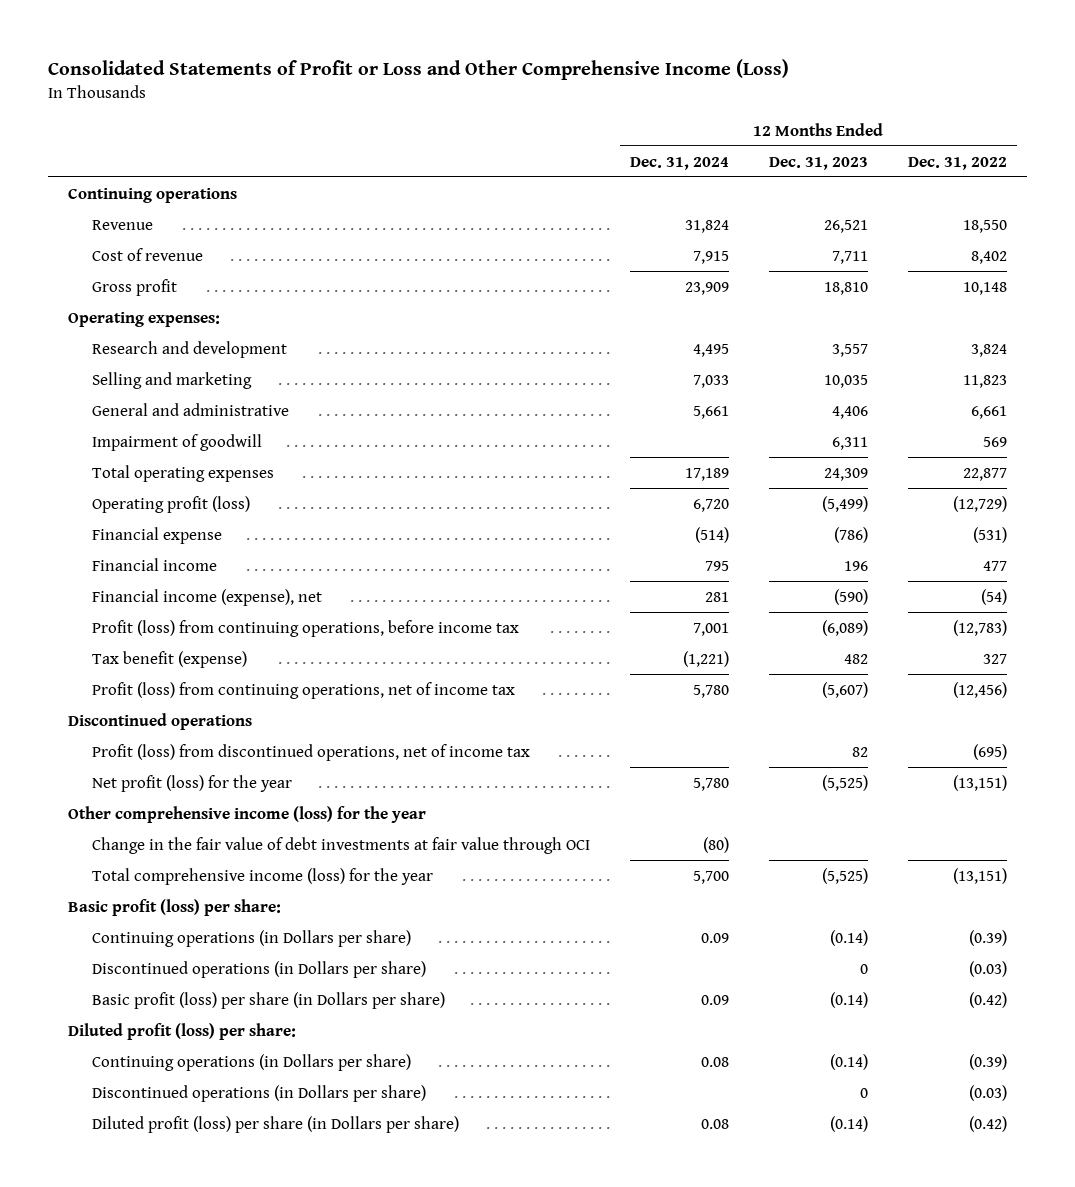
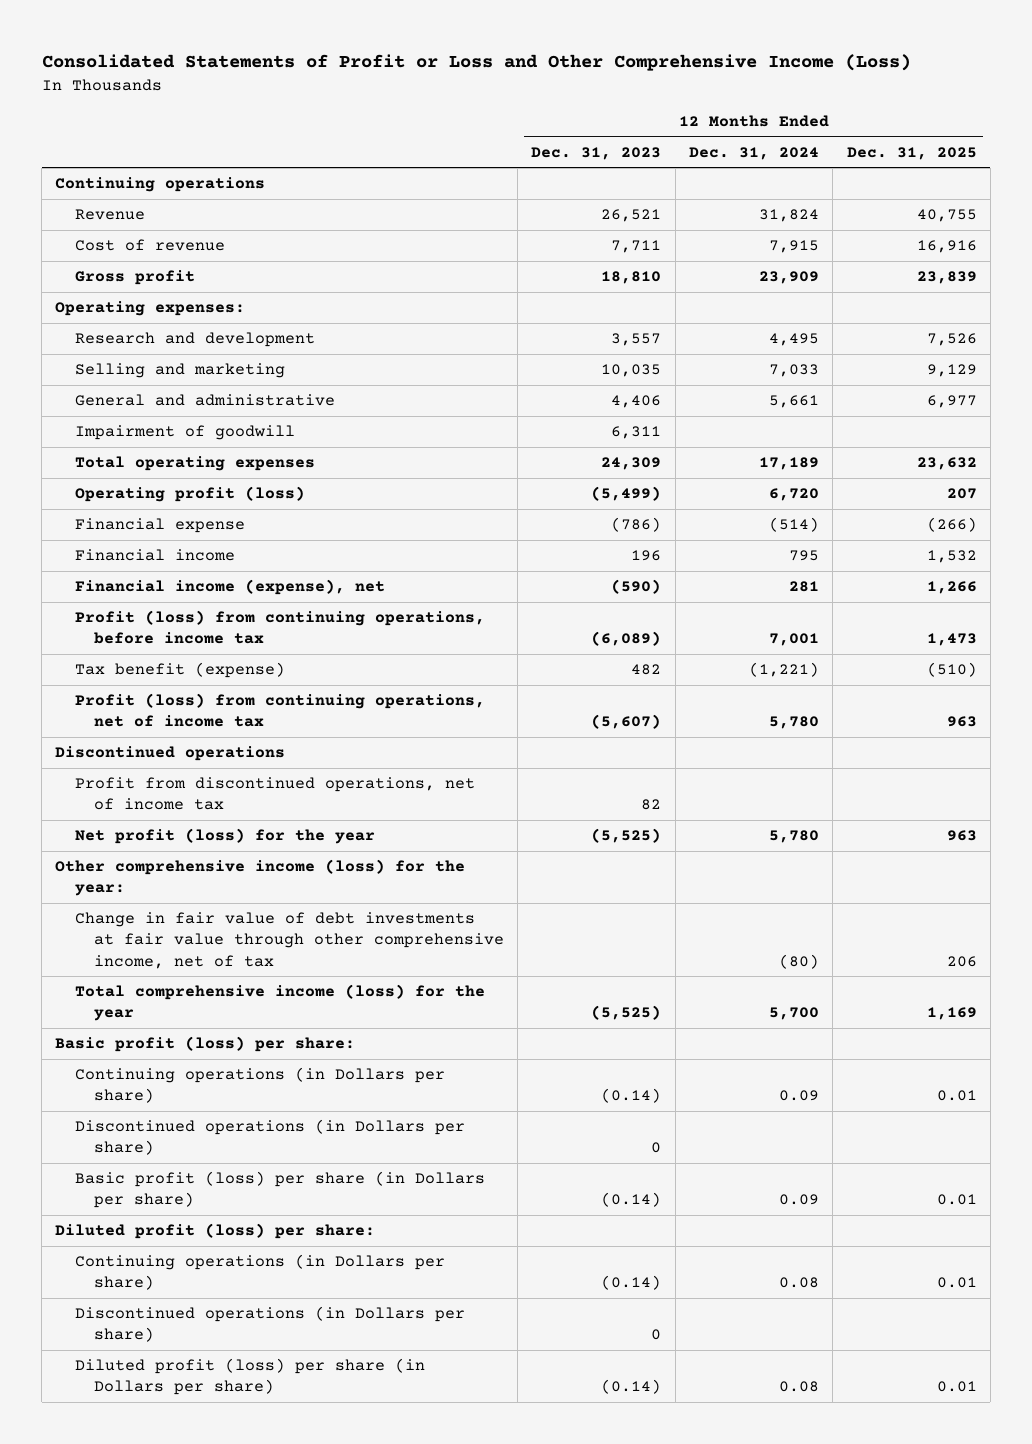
[907,156,1007,170] Dec. 31, 2022 -> none
none -> [846,146,977,160] Dec. 31, 2025
[91,743,530,761] Profit (loss) from discontinued operations, net of income tax -> [74,777,475,811] Profit from discontinued operations, net of income tax
[68,805,427,823] Other comprehensive income (loss) for the year -> [55,859,466,897] Other comprehensive income (loss) for the year:
[91,836,590,854] Change in the fair value of debt investments at fair value through OCI -> [74,912,504,969] Change in fair value of debt investments at fair value through other comprehensive income, net of tax

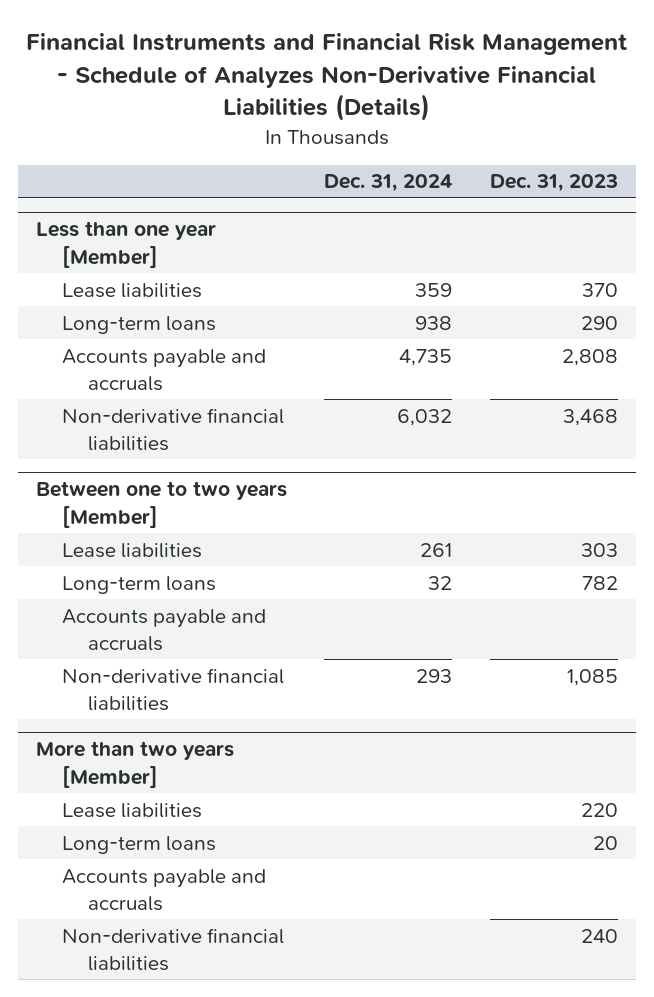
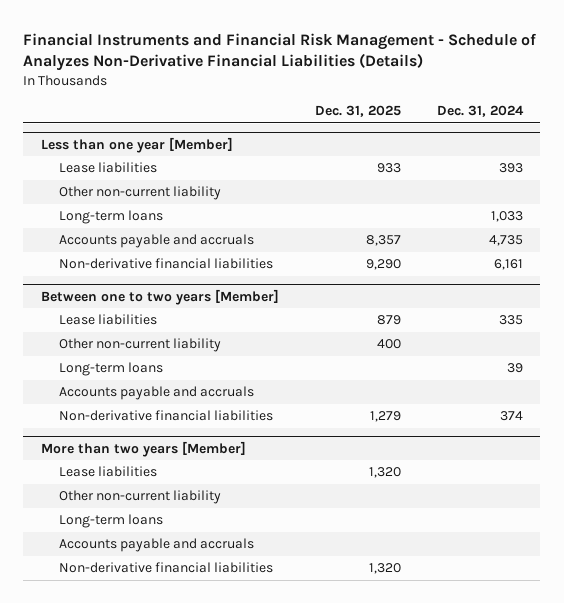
[489,174,618,193] Dec. 31, 2023 -> none
none -> [314,104,401,117] Dec. 31, 2025
[415,282,453,297] 359 -> [498,163,523,174] 393
none -> [58,186,221,201] Other non-current liability
[415,315,453,330] 938 -> [490,211,523,223] 1,033
[397,408,453,426] 6,032 -> [493,259,523,271] 6,161
[420,542,453,557] 261 -> [498,315,523,326] 335
none -> [58,338,221,353] Other non-current liability
[428,575,453,590] 32 -> [506,363,523,374] 39
[416,668,453,683] 293 -> [499,411,523,422] 374
none -> [58,490,221,505] Other non-current liability

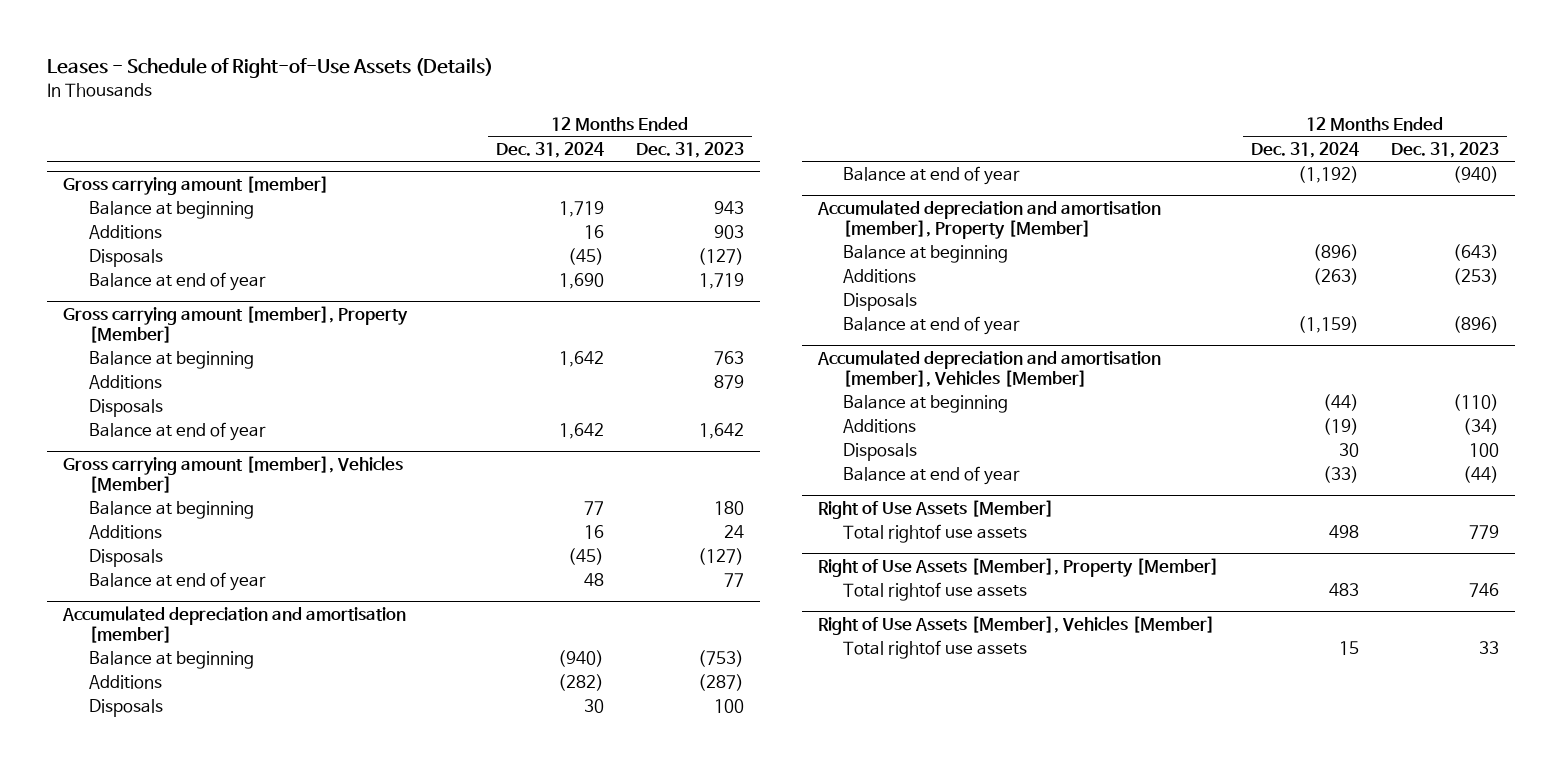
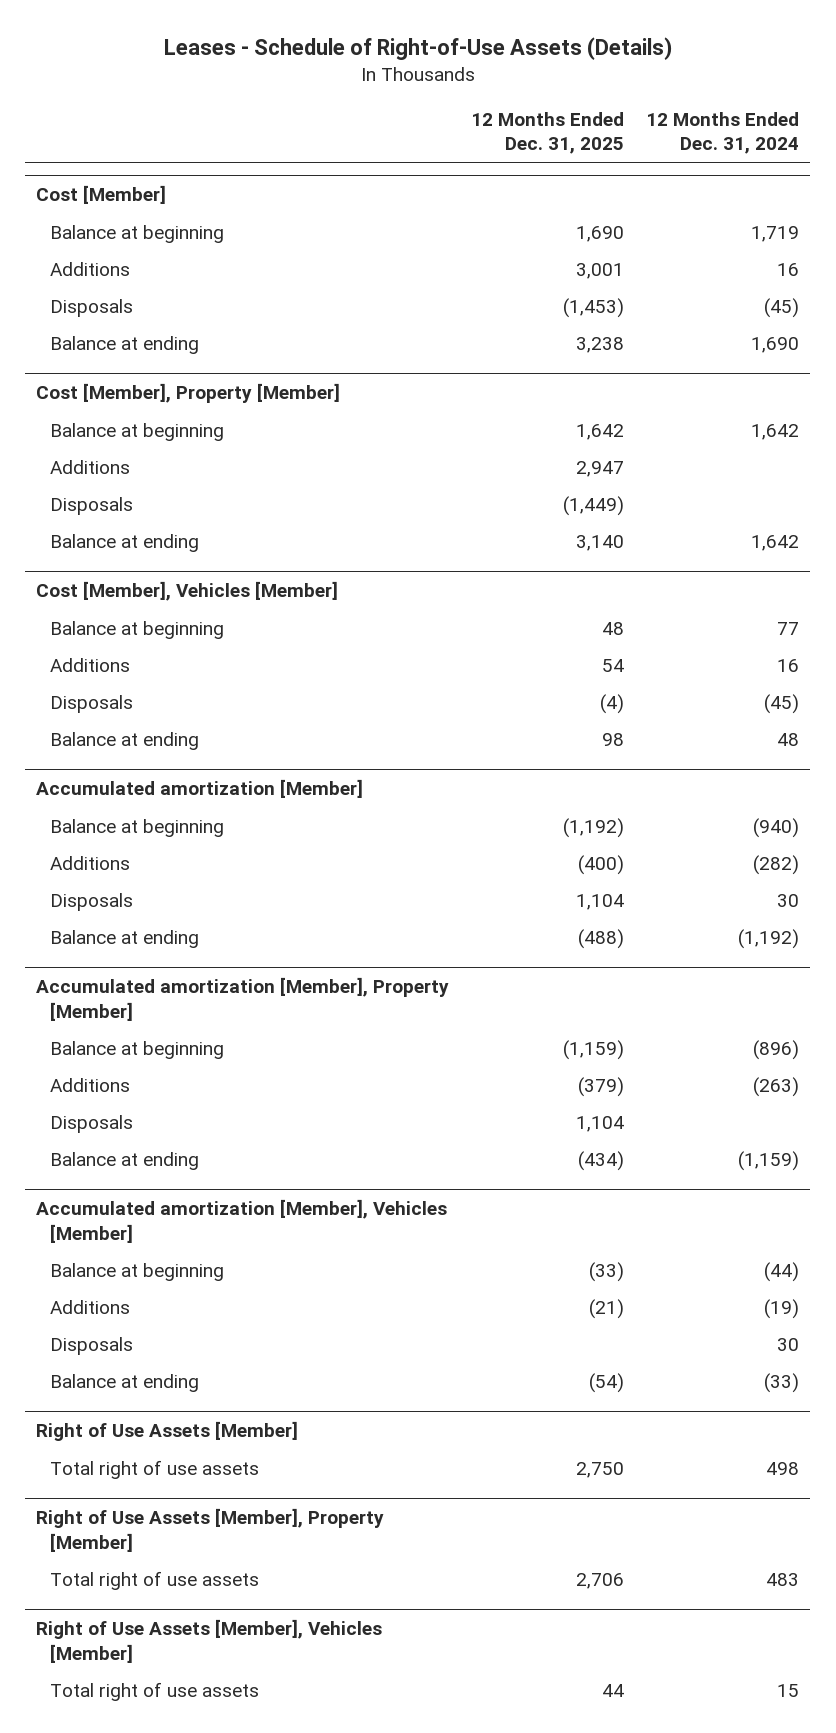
[636,141,745,158] Dec. 31, 2023 -> none
none -> [471,111,625,155] 12 Months Ended Dec. 31, 2025
[63,176,330,196] Gross carrying amount [member] -> [36,184,167,204] Cost [Member]
[63,306,409,343] Gross carrying amount [member], Property [Member] -> none
[88,272,266,292] Balance at end of year -> [49,335,199,354] Balance at ending
none -> [36,382,341,403] Cost [Member], Property [Member]
[63,456,404,493] Gross carrying amount [member], Vehicles [Member] -> none
[88,422,266,442] Balance at end of year -> [49,533,199,552] Balance at ending
none -> [36,580,339,601] Cost [Member], Vehicles [Member]
[88,572,266,592] Balance at end of year -> [49,731,199,750] Balance at ending
[62,606,407,643] Accumulated depreciation and amortisation [member] -> [36,778,364,798] Accumulated amortization [Member]
[816,200,1161,239] Accumulated depreciation and amortisation [member], Property [Member] -> none
[843,166,1021,186] Balance at end of year -> [49,929,199,948] Balance at ending
none -> [36,976,450,1021] Accumulated amortization [Member], Property [Member]
[816,350,1161,387] Accumulated depreciation and amortisation [member], Vehicles [Member] -> none
[843,316,1021,336] Balance at end of year -> [49,1151,199,1170] Balance at ending
none -> [36,1198,448,1243] Accumulated amortization [Member], Vehicles [Member]
[843,466,1021,486] Balance at end of year -> [49,1373,199,1392] Balance at ending
[843,524,1028,544] Total rightof use assets -> [49,1459,259,1479] Total right of use assets
[843,582,1028,602] Total rightof use assets -> [49,1570,259,1590] Total right of use assets
[843,640,1028,660] Total rightof use assets -> [49,1681,259,1701] Total right of use assets

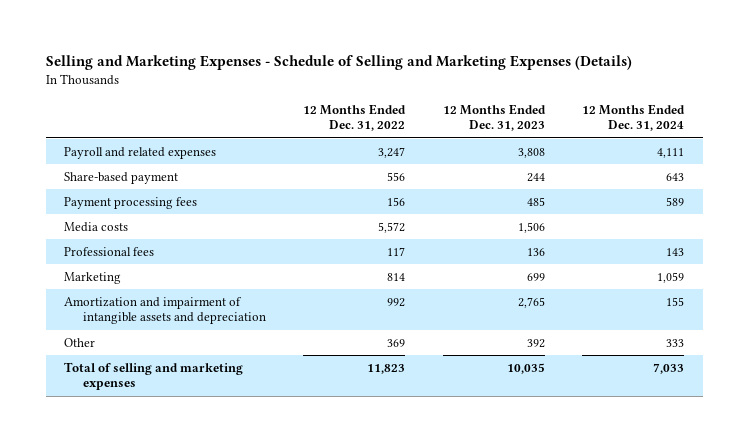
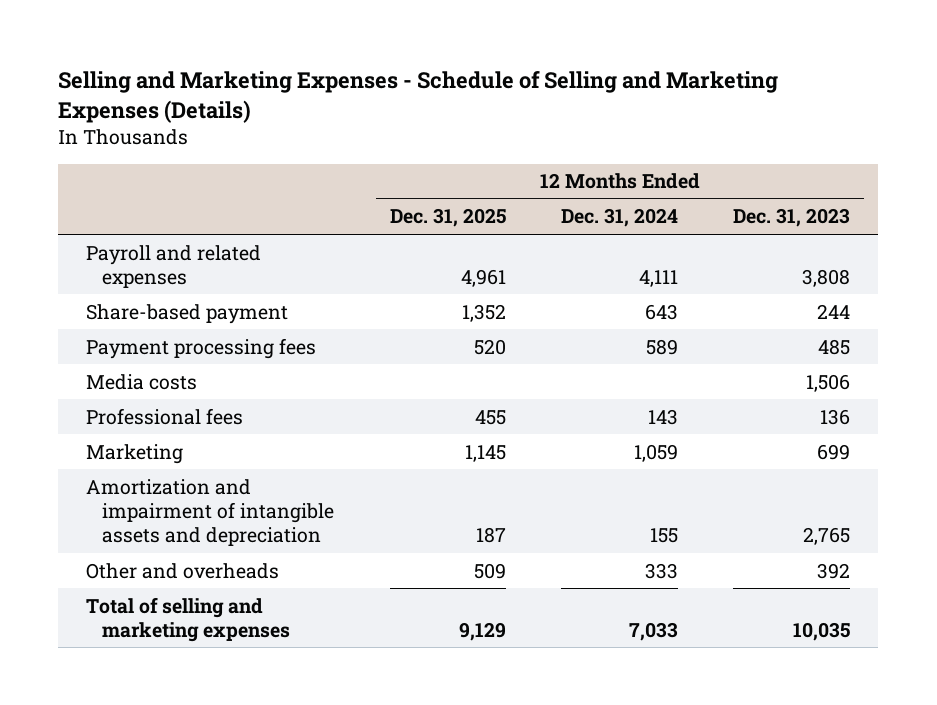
[303,103,407,132] 12 Months Ended Dec. 31, 2022 -> none
none -> [389,208,506,228] Dec. 31, 2025
[64,337,96,347] Other -> [86,562,280,579] Other and overheads

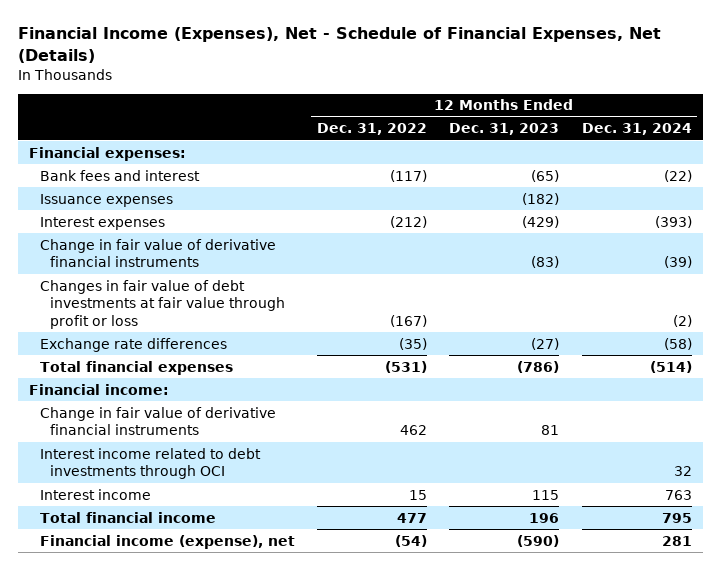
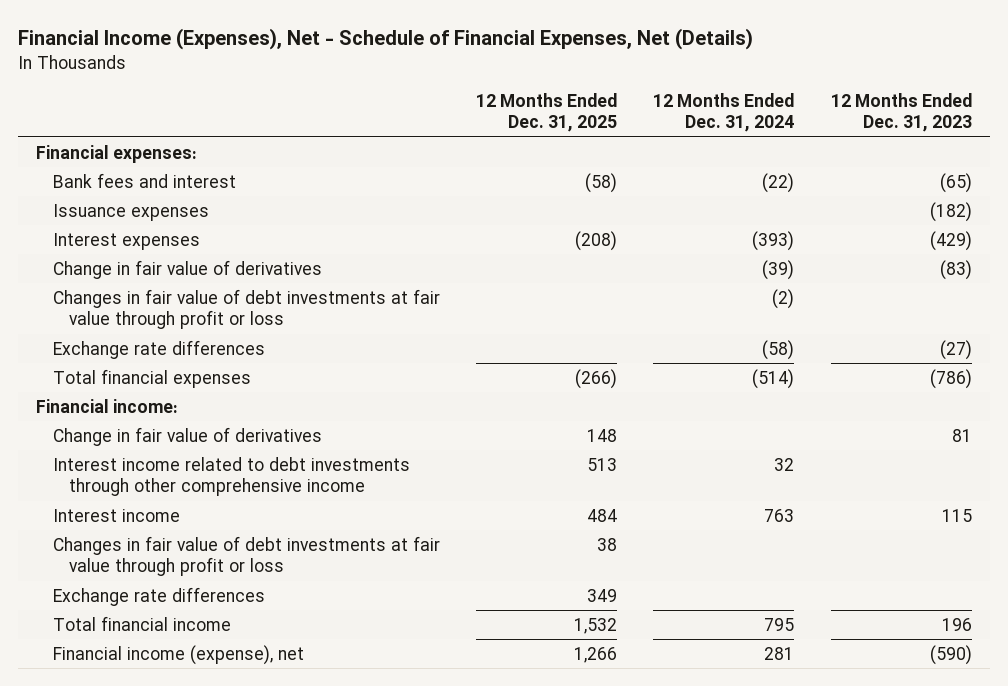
[316,123,427,136] Dec. 31, 2022 -> none
none -> [475,92,617,133] 12 Months Ended Dec. 31, 2025
[39,238,276,268] Change in fair value of derivative financial instruments -> [52,259,322,279] Change in fair value of derivatives
[39,406,276,436] Change in fair value of derivative financial instruments -> [52,426,322,446] Change in fair value of derivatives
[39,447,261,480] Interest income related to debt investments through OCI -> [52,456,410,497] Interest income related to debt investments through other comprehensive income
none -> [52,535,440,577] Changes in fair value of debt investments at fair value through profit or loss
none -> [52,586,265,606] Exchange rate differences

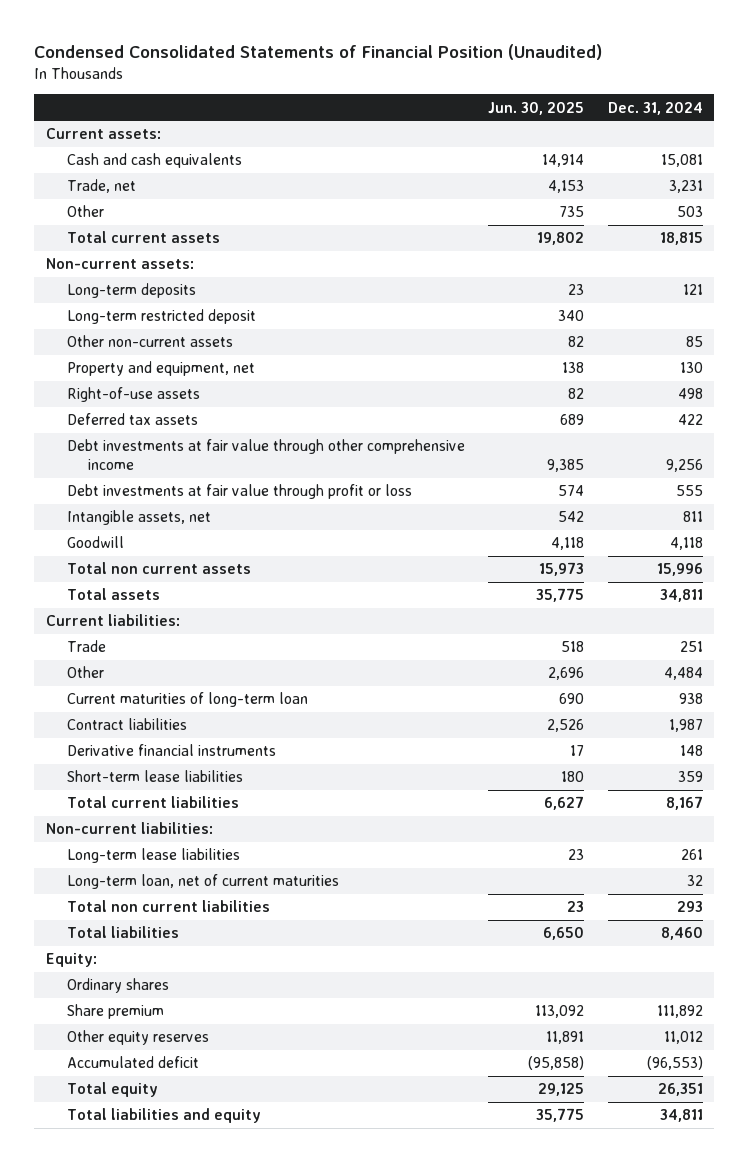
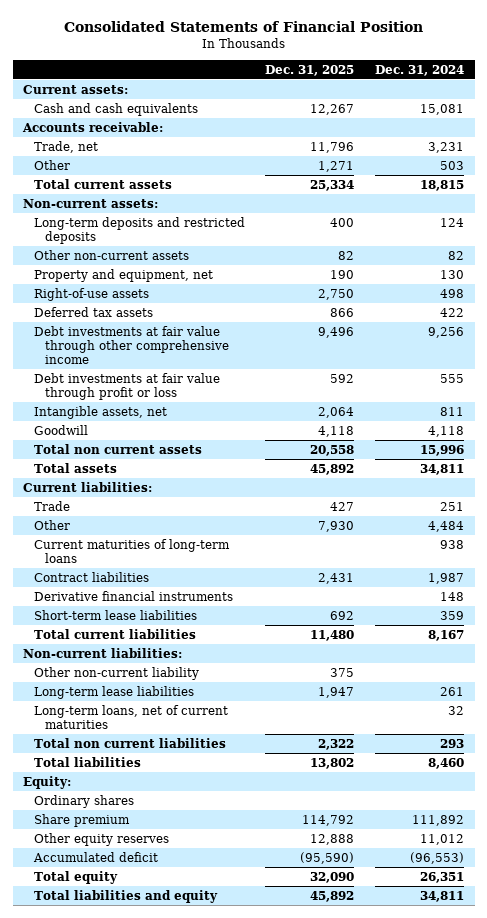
[33,44,602,61] Condensed Consolidated Statements of Financial Position (Unaudited) -> [63,20,423,32] Consolidated Statements of Financial Position
[488,101,585,115] Jun. 30, 2025 -> none
none -> [265,64,355,76] Dec. 31, 2025
none -> [21,121,163,132] Accounts receivable:
[66,309,256,325] Long-term restricted deposit -> none
[66,283,196,299] Long-term deposits -> [33,216,245,244] Long-term deposits and restricted deposits
[682,284,703,296] 121 -> [440,217,465,227] 124
[685,336,703,348] 85 -> [448,250,465,260] 82
[66,692,308,708] Current maturities of long-term loan -> [33,538,230,563] Current maturities of long-term loans
none -> [33,666,199,680] Other non-current liability
[66,874,339,890] Long-term loan, net of current maturities -> [33,704,228,729] Long-term loans, net of current maturities

